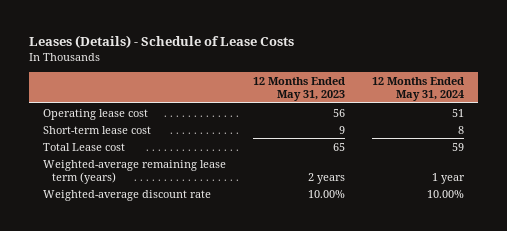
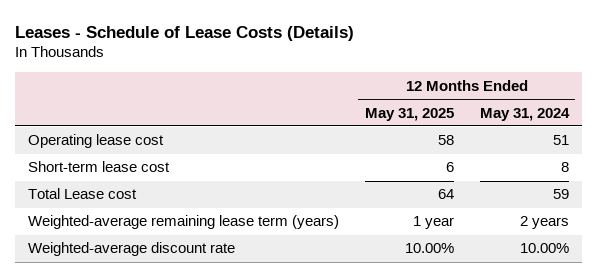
[28,35,294,49] Leases (Details) - Schedule of Lease Costs -> [14,25,354,41] Leases - Schedule of Lease Costs (Details)
[252,77,345,101] 12 Months Ended May 31, 2023 -> none
none -> [364,107,454,121] May 31, 2025
[432,172,466,184] 1 year -> [519,216,569,230] 2 years

